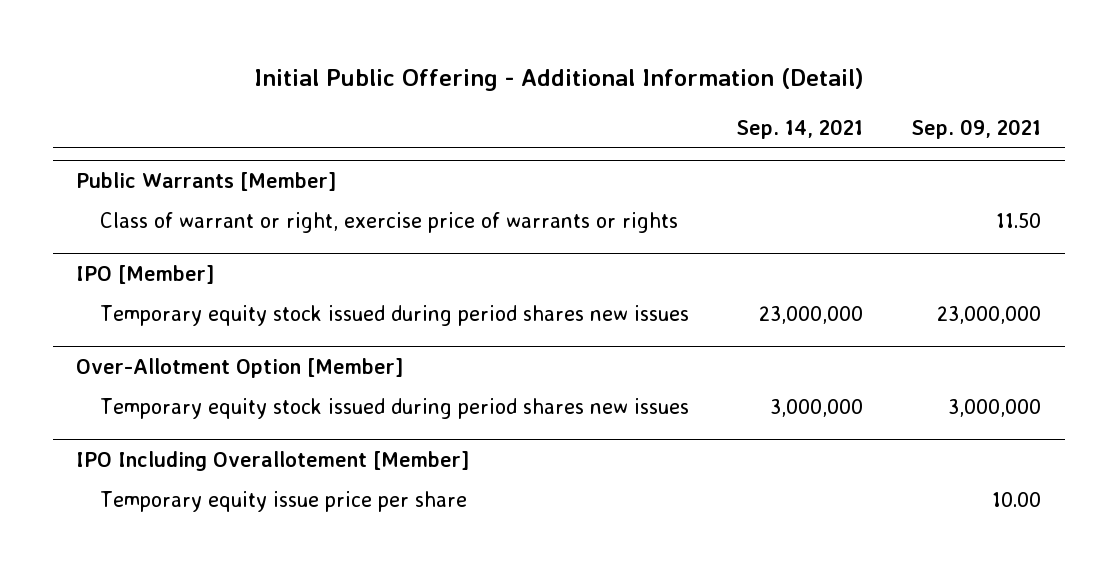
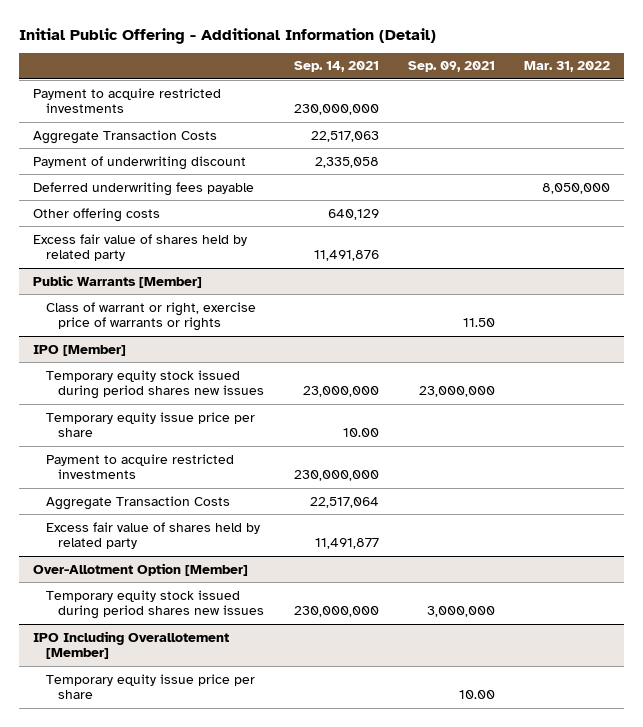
none -> [523,61,610,73] Mar. 31, 2022
none -> [33,87,222,114] Payment to acquire restricted investments
none -> [33,129,218,144] Aggregate Transaction Costs
none -> [33,155,247,170] Payment of underwriting discount
none -> [33,181,255,196] Deferred underwriting fees payable
none -> [33,207,161,222] Other offering costs
none -> [33,233,248,262] Excess fair value of shares held by related party
none -> [45,411,255,438] Temporary equity issue price per share
none -> [45,453,234,480] Payment to acquire restricted investments
none -> [45,495,230,510] Aggregate Transaction Costs
none -> [45,521,260,550] Excess fair value of shares held by related party
[770,399,864,418] 3,000,000 -> [293,606,379,618] 230,000,000

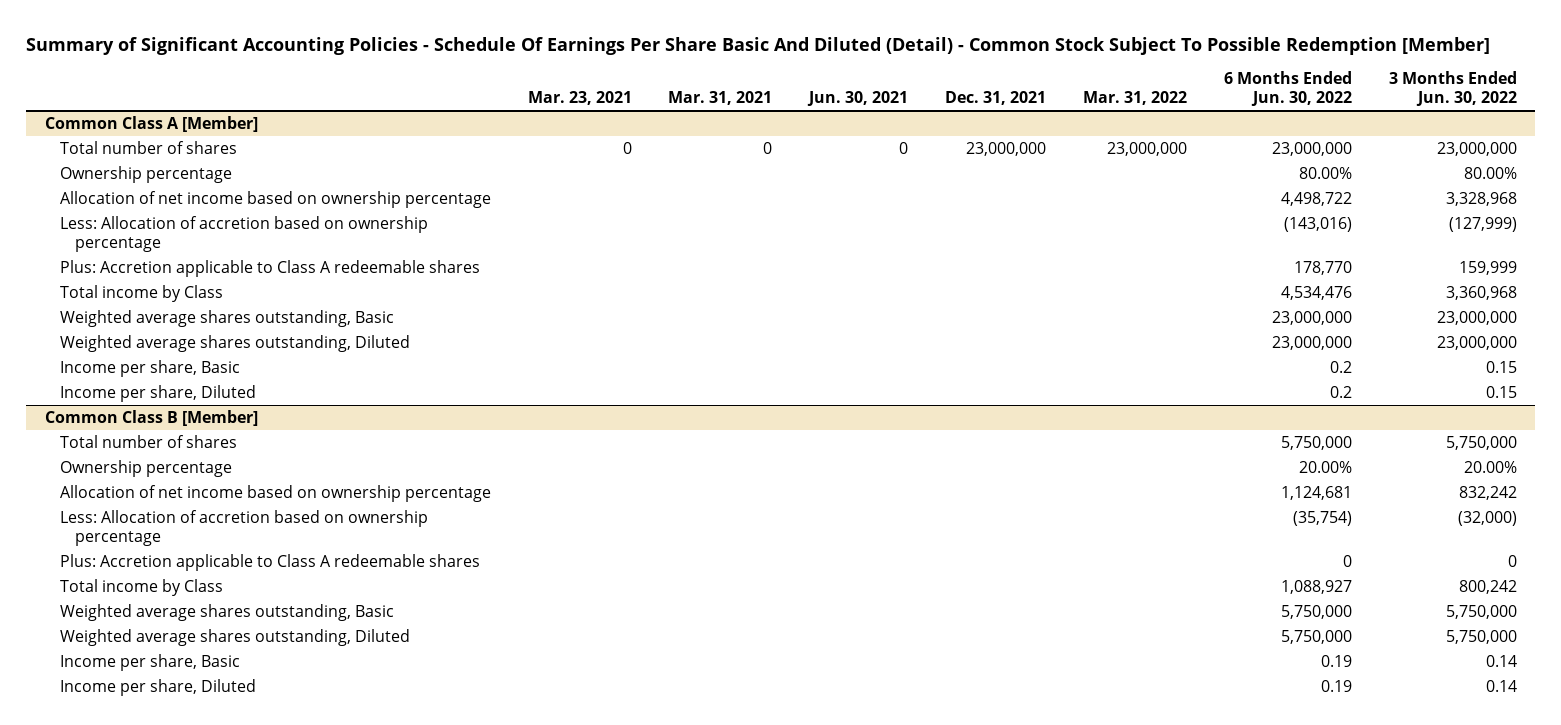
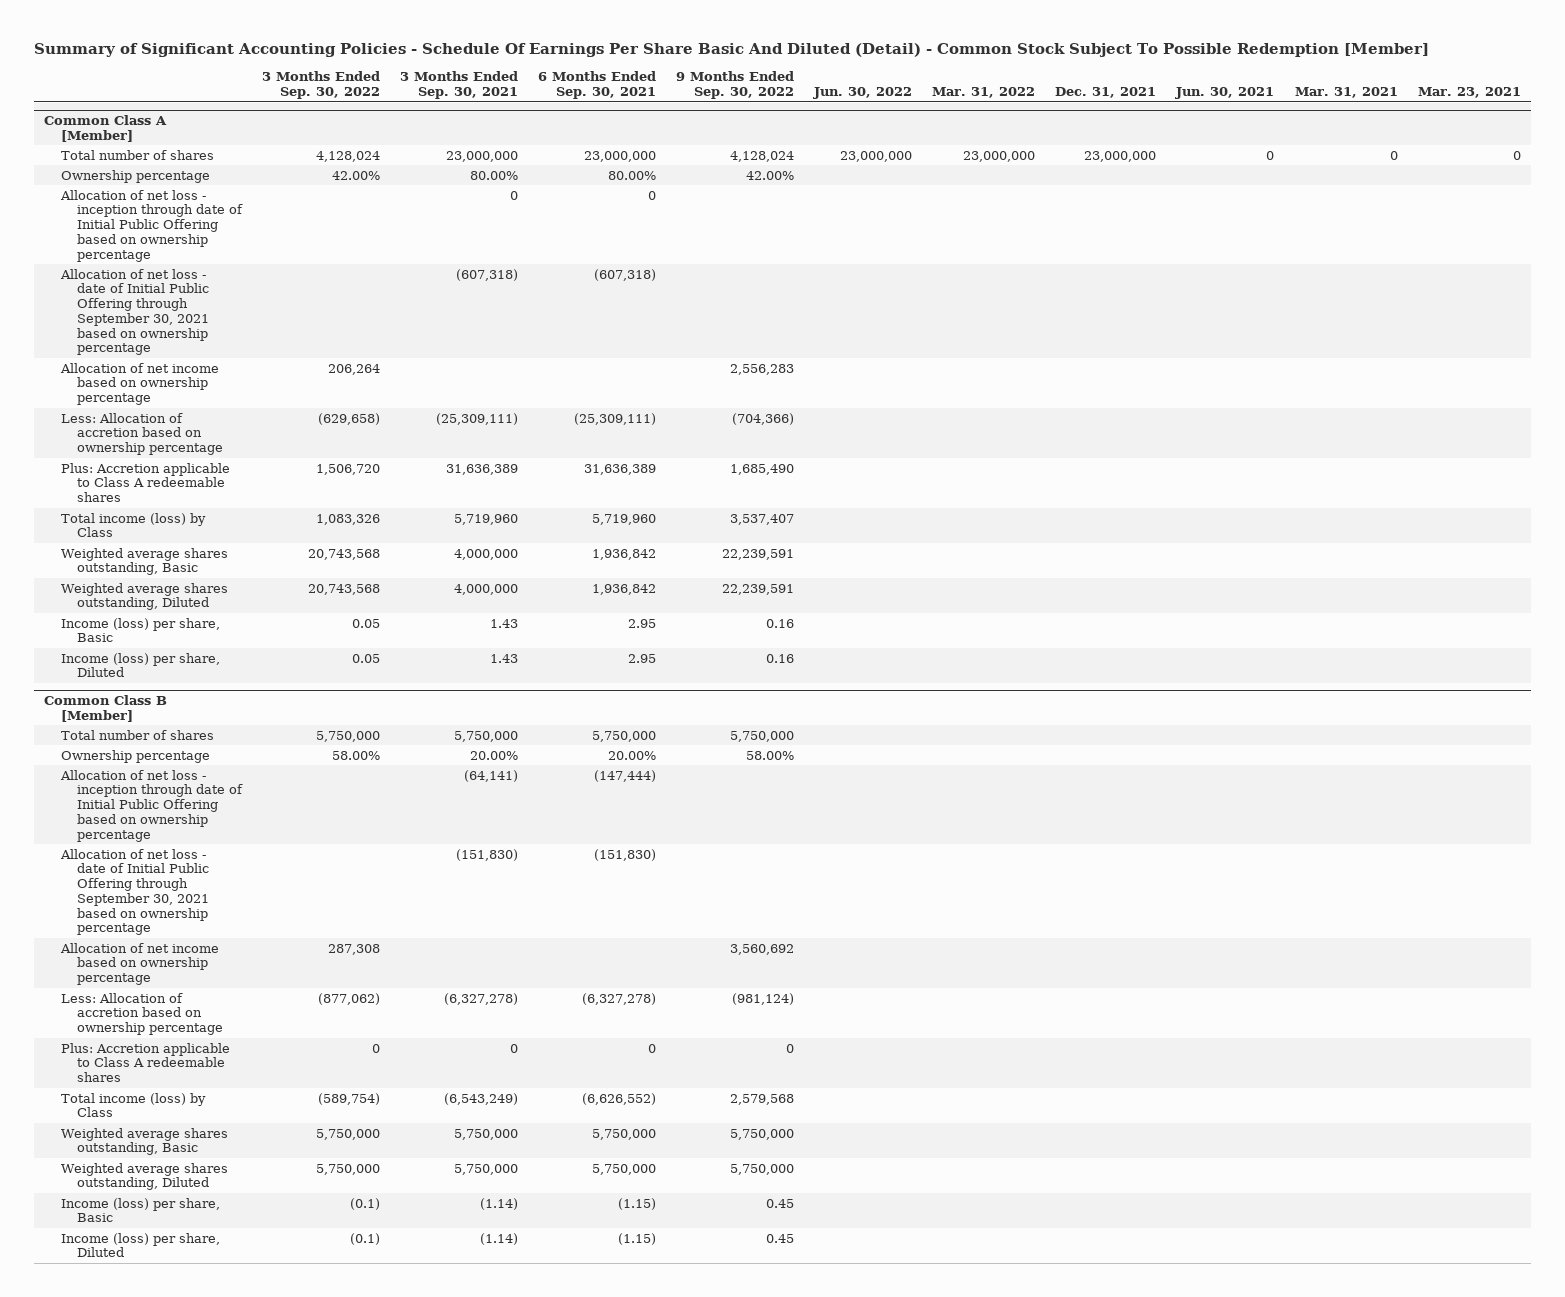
[1223,71,1352,107] 6 Months Ended Jun. 30, 2022 -> none
[1388,71,1517,107] 3 Months Ended Jun. 30, 2022 -> none
none -> [261,71,380,100] 3 Months Ended Sep. 30, 2022
none -> [399,71,518,100] 3 Months Ended Sep. 30, 2021
none -> [538,71,657,100] 6 Months Ended Sep. 30, 2021
none -> [676,71,795,100] 9 Months Ended Sep. 30, 2022
none -> [813,87,913,100] Jun. 30, 2022
none -> [59,189,243,262] Allocation of net loss - inception through date of Initial Public Offering based on ownership percentage
none -> [59,268,209,356] Allocation of net loss - date of Initial Public Offering through September 30, 2021 based on ownership percentage
[59,284,223,302] Total income by Class -> [60,512,206,538] Total income (loss) by Class
[59,359,240,377] Income per share, Basic -> [60,617,220,643] Income (loss) per share, Basic
[59,384,256,402] Income per share, Diluted -> [60,652,220,678] Income (loss) per share, Diluted
none -> [59,769,243,842] Allocation of net loss - inception through date of Initial Public Offering based on ownership percentage
none -> [59,848,209,936] Allocation of net loss - date of Initial Public Offering through September 30, 2021 based on ownership percentage
[59,578,223,596] Total income by Class -> [60,1092,206,1118] Total income (loss) by Class
[59,653,240,671] Income per share, Basic -> [60,1197,220,1223] Income (loss) per share, Basic
[59,678,256,696] Income per share, Diluted -> [60,1232,220,1258] Income (loss) per share, Diluted

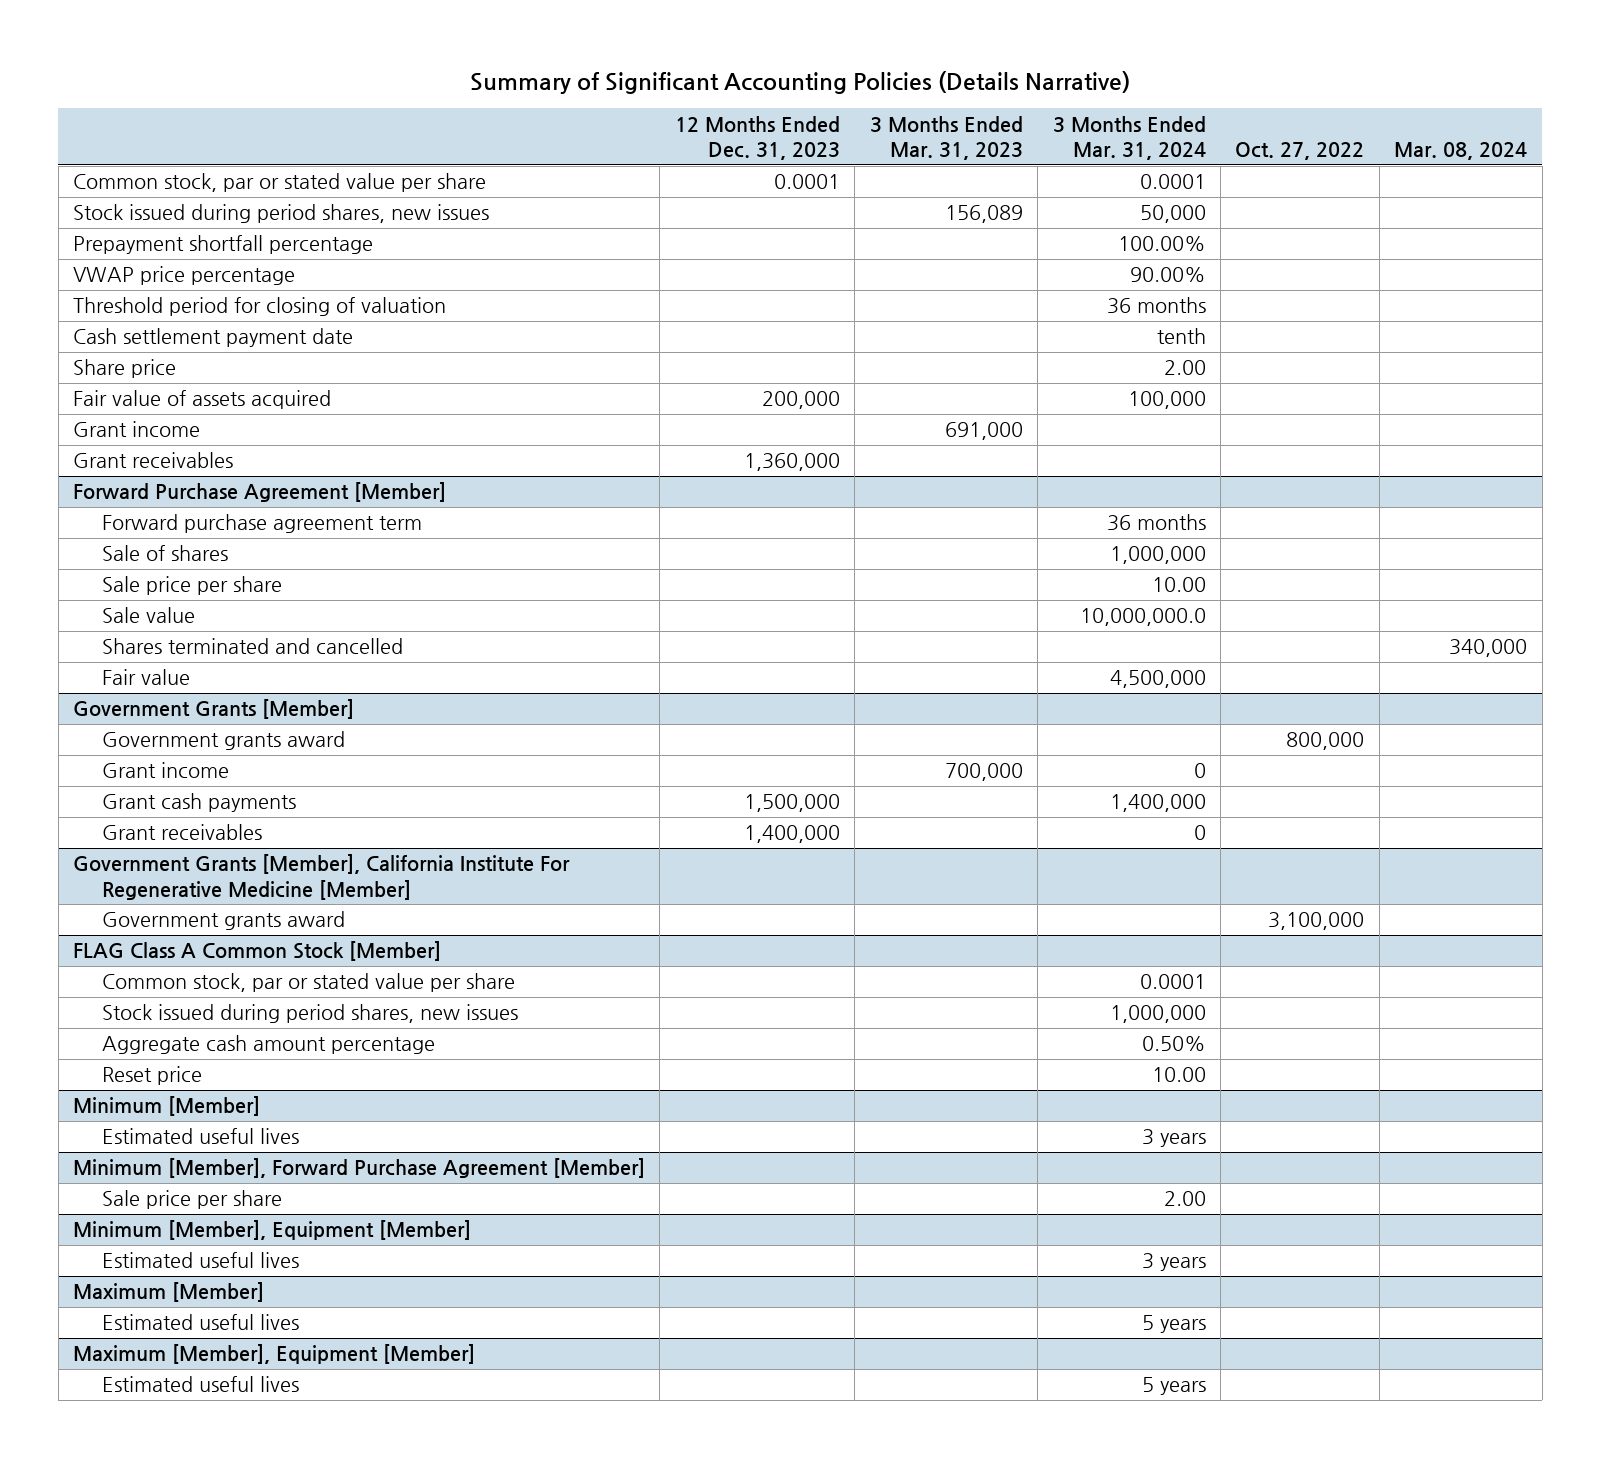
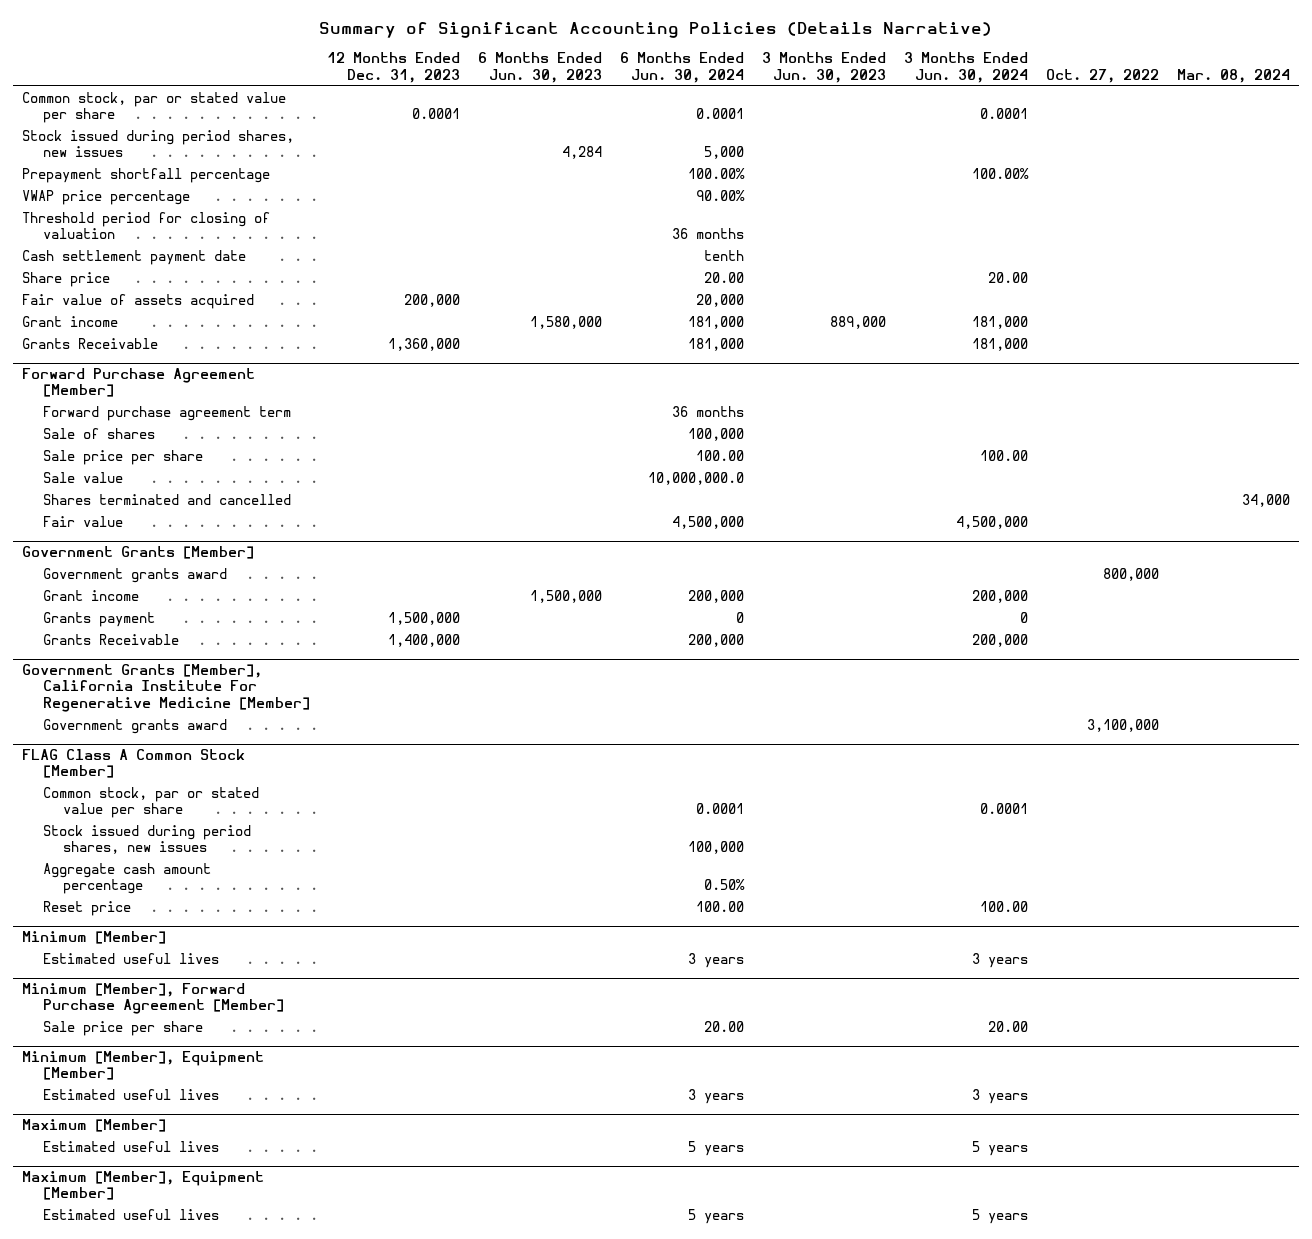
[869,115,1023,160] 3 Months Ended Mar. 31, 2023 -> none
[1052,115,1206,160] 3 Months Ended Mar. 31, 2024 -> none
none -> [478,52,603,83] 6 Months Ended Jun. 30, 2023
none -> [620,52,745,83] 6 Months Ended Jun. 30, 2024
none -> [762,52,887,83] 3 Months Ended Jun. 30, 2023
none -> [903,52,1028,83] 3 Months Ended Jun. 30, 2024
[73,452,234,469] Grant receivables -> [21,338,158,350] Grants Receivable
[1449,639,1528,658] 340,000 -> [1241,494,1290,508] 34,000
[101,793,296,813] Grant cash payments -> [42,612,155,628] Grants payment
[101,824,262,841] Grant receivables -> [42,634,179,646] Grants Receivable

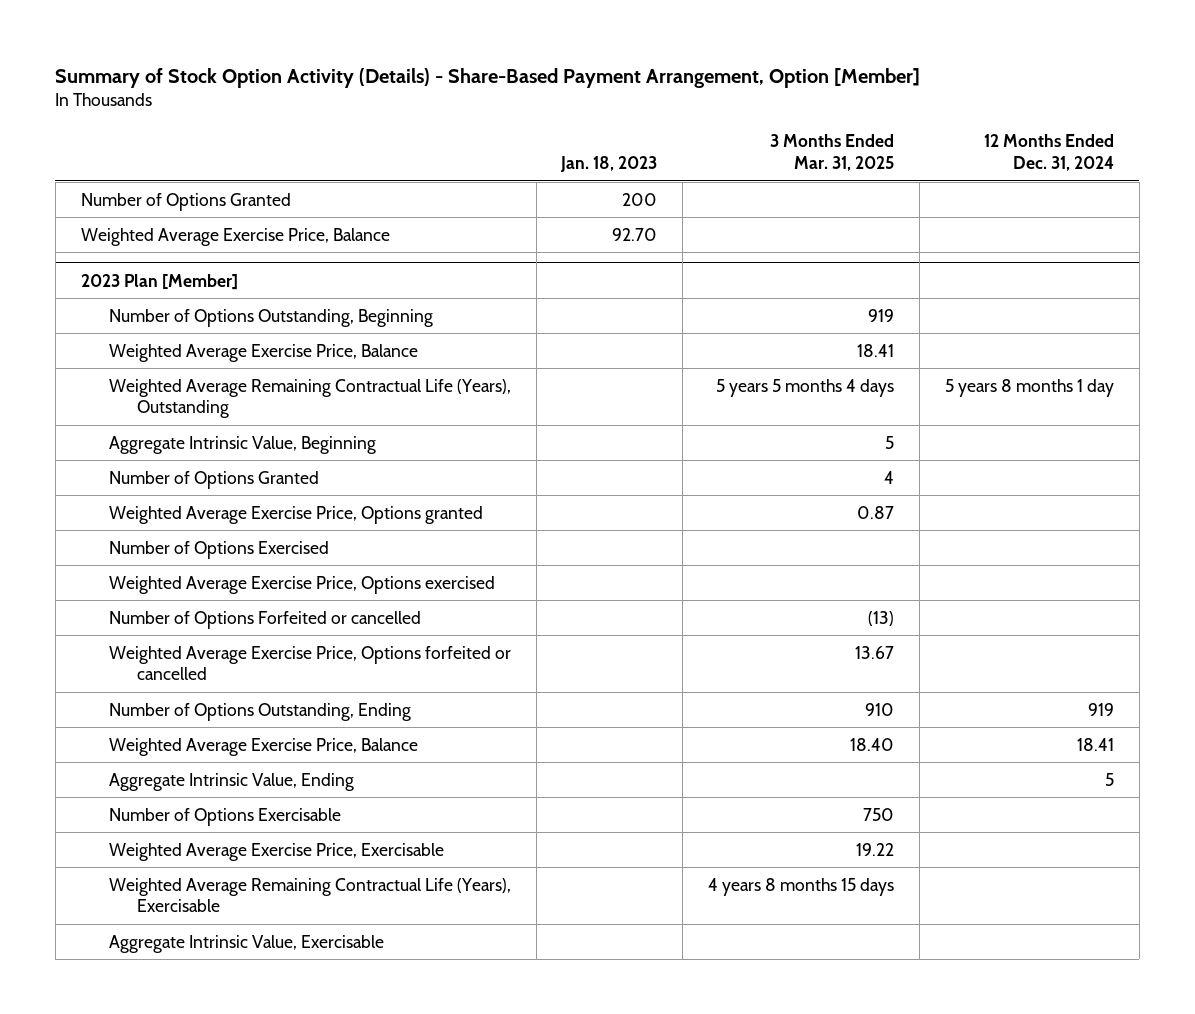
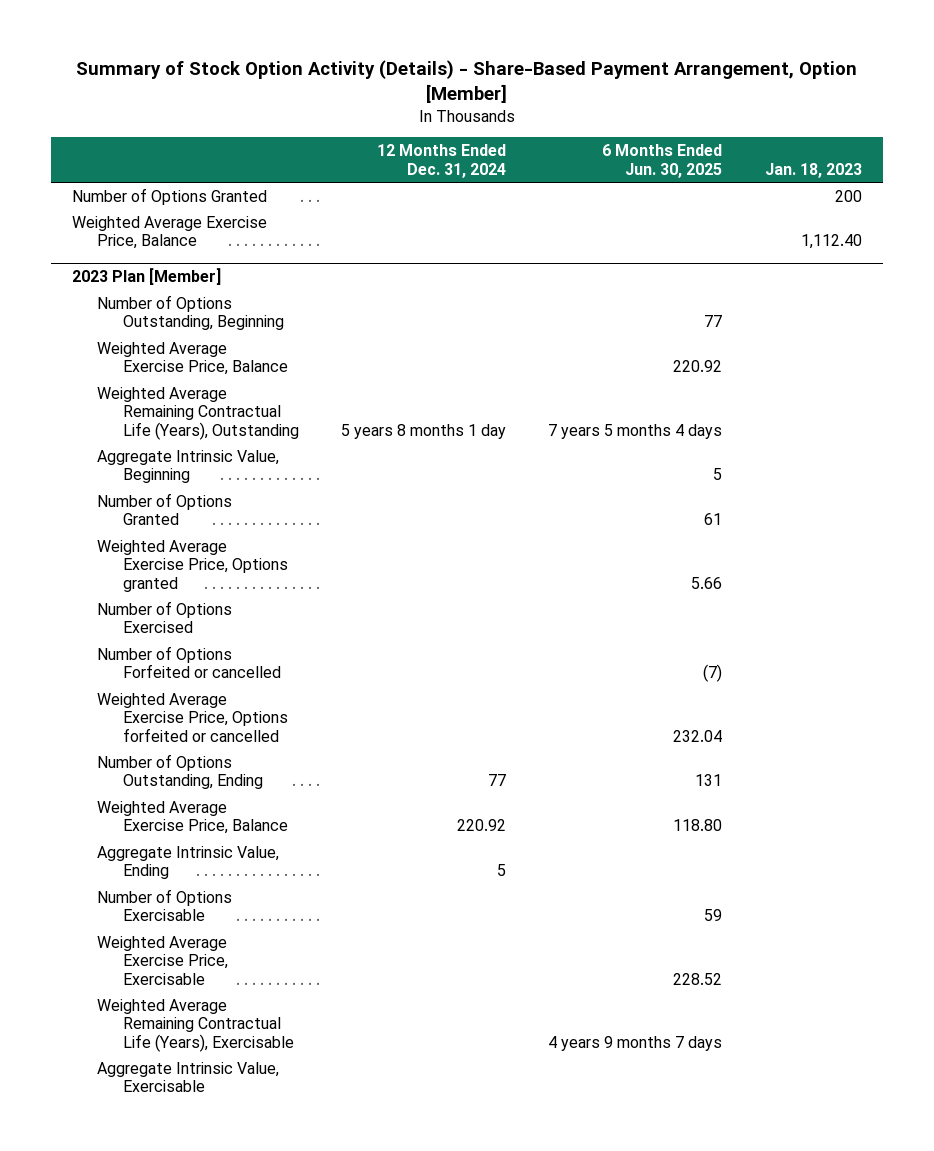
[770,134,895,172] 3 Months Ended Mar. 31, 2025 -> none
none -> [602,144,723,178] 6 Months Ended Jun. 30, 2025
[612,227,658,241] 92.70 -> [800,234,862,250] 1,112.40
[108,575,495,594] Weighted Average Exercise Price, Options exercised -> none
[1088,702,1115,716] 919 -> [488,774,507,787] 77
[1077,737,1115,751] 18.41 -> [457,819,507,832] 220.92

